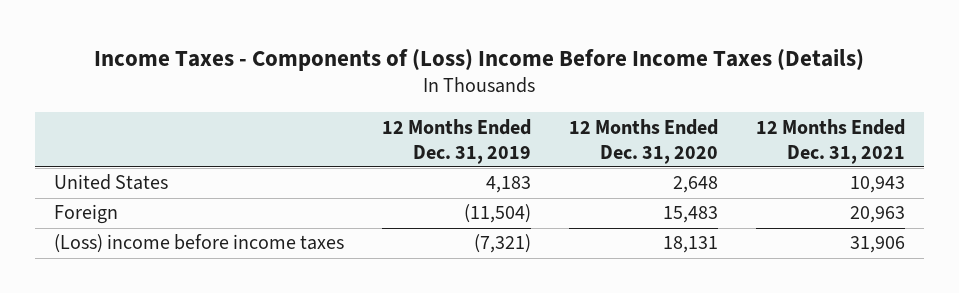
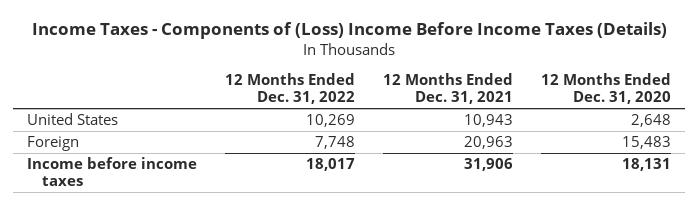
[381,118,531,164] 12 Months Ended Dec. 31, 2019 -> none
none -> [224,73,355,105] 12 Months Ended Dec. 31, 2022
[53,234,344,254] (Loss) income before income taxes -> [27,157,198,187] Income before income taxes

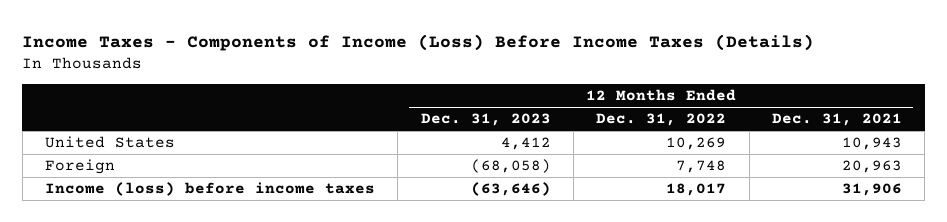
[31,22,667,40] Income Taxes - Components of (Loss) Income Before Income Taxes (Details) -> [22,33,815,51] Income Taxes - Components of Income (Loss) Before Income Taxes (Details)
[540,73,671,105] 12 Months Ended Dec. 31, 2020 -> none
none -> [420,113,551,127] Dec. 31, 2023
[27,157,198,187] Income before income taxes -> [45,182,376,197] Income (loss) before income taxes

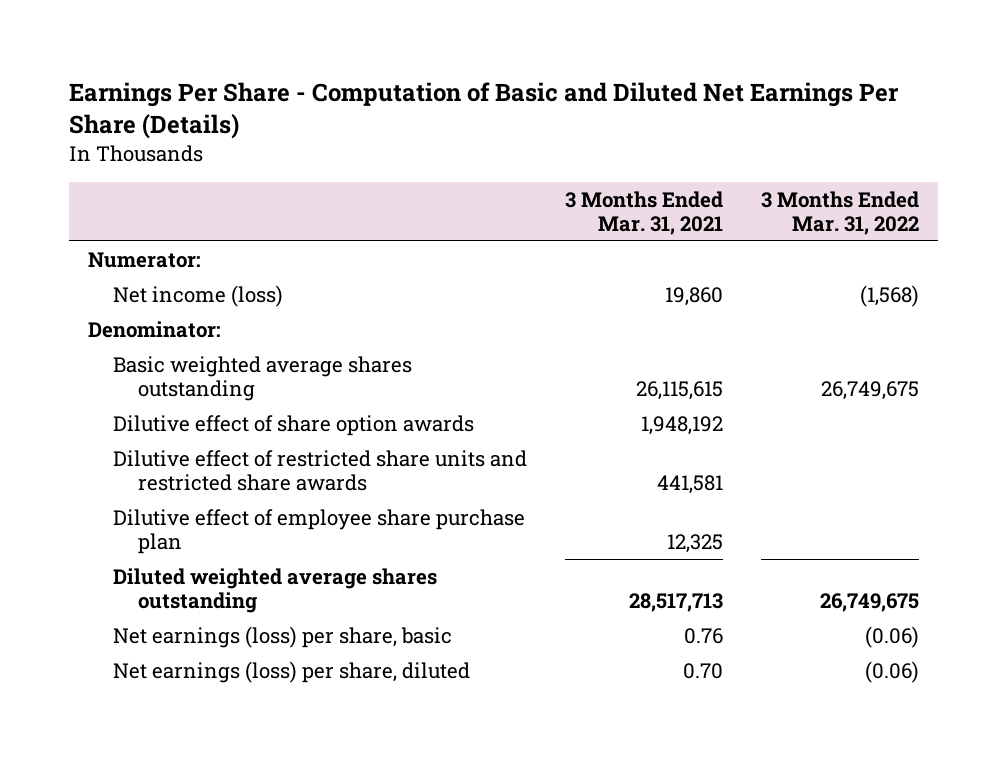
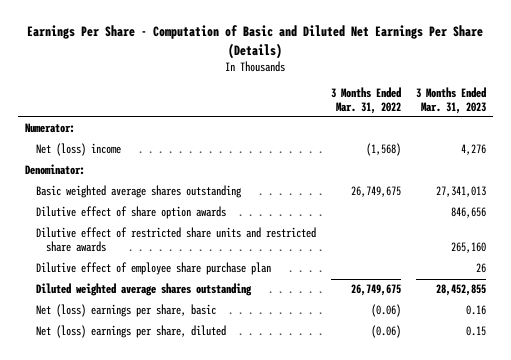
[565,190,724,235] 3 Months Ended Mar. 31, 2021 -> none
none -> [415,86,486,114] 3 Months Ended Mar. 31, 2023
[112,284,283,307] Net income (loss) -> [35,143,121,157] Net (loss) income
[112,625,452,648] Net earnings (loss) per share, basic -> [35,304,216,318] Net (loss) earnings per share, basic
[112,660,470,683] Net earnings (loss) per share, diluted -> [35,325,226,339] Net (loss) earnings per share, diluted

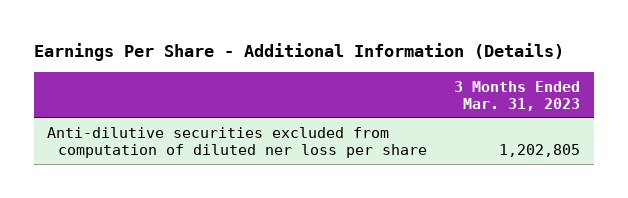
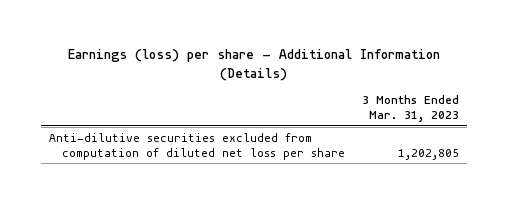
[33,42,564,61] Earnings Per Share - Additional Information (Details) -> [68,49,441,81] Earnings (loss) per share - Additional Information (Details)
[47,126,428,158] Anti-dilutive securities excluded from computation of diluted ner loss per share -> [49,132,346,160] Anti-dilutive securities excluded from computation of diluted net loss per share

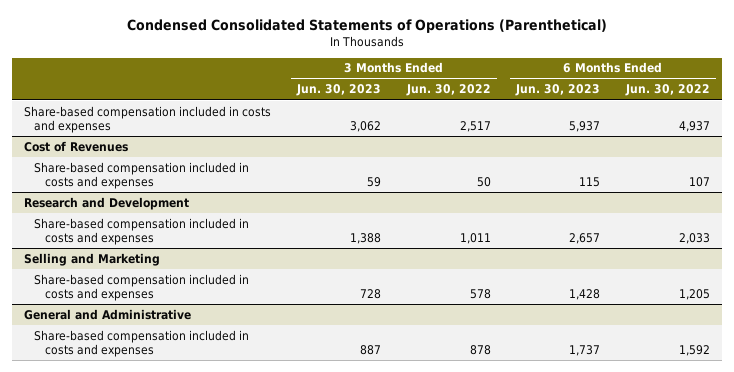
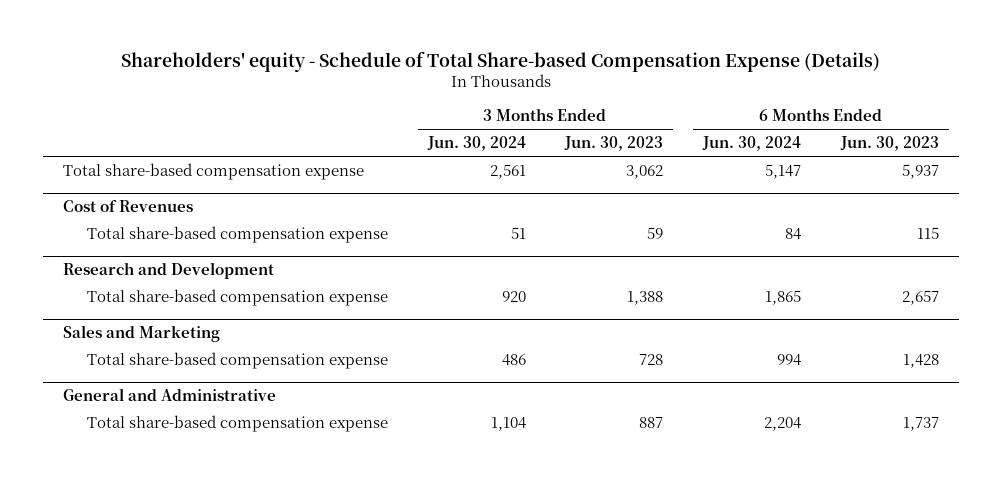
[127,18,608,33] Condensed Consolidated Statements of Operations (Parenthetical) -> [121,50,881,72] Shareholders' equity - Schedule of Total Share-based Compensation Expense (Details)
[405,84,491,97] Jun. 30, 2022 -> none
[624,84,710,97] Jun. 30, 2022 -> none
none -> [426,136,526,152] Jun. 30, 2024
none -> [702,136,802,152] Jun. 30, 2024
[24,105,272,134] Share-based compensation included in costs and expenses -> [63,162,365,180] Total share-based compensation expense
[34,161,250,190] Share-based compensation included in costs and expenses -> [86,225,388,243] Total share-based compensation expense
[34,217,250,246] Share-based compensation included in costs and expenses -> [86,288,388,306] Total share-based compensation expense
[24,252,161,266] Selling and Marketing -> [63,325,221,343] Sales and Marketing
[34,273,250,302] Share-based compensation included in costs and expenses -> [86,351,388,369] Total share-based compensation expense
[34,329,250,358] Share-based compensation included in costs and expenses -> [86,414,388,432] Total share-based compensation expense

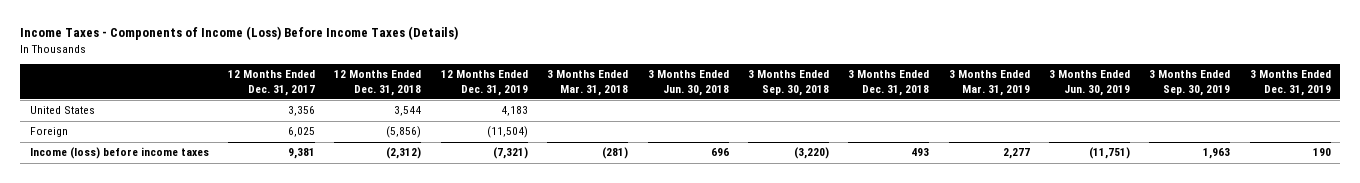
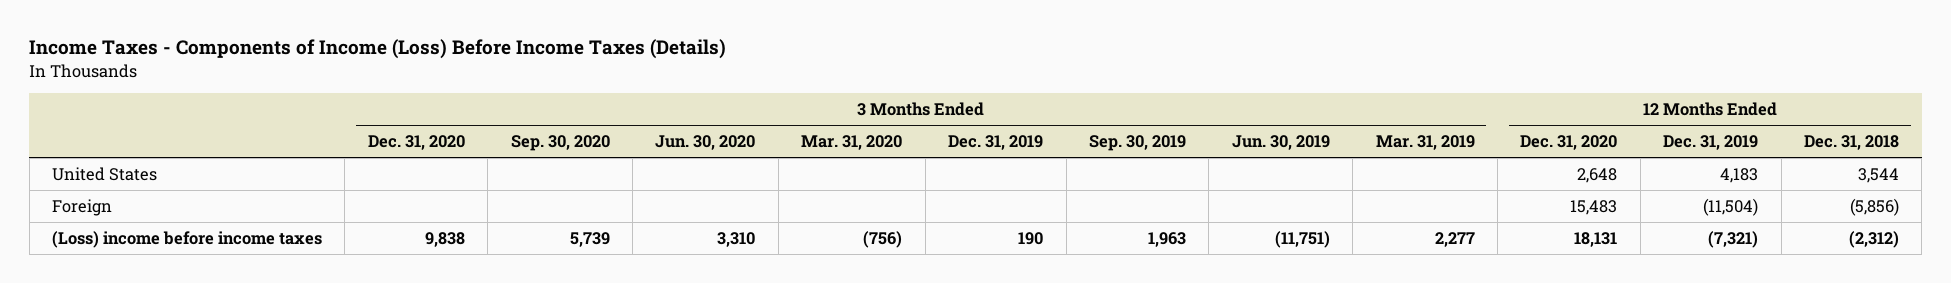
[228,70,316,96] 12 Months Ended Dec. 31, 2017 -> none
[547,70,629,96] 3 Months Ended Mar. 31, 2018 -> none
[647,70,729,96] 3 Months Ended Jun. 30, 2018 -> none
[747,70,829,96] 3 Months Ended Sep. 30, 2018 -> none
[848,70,930,96] 3 Months Ended Dec. 31, 2018 -> none
none -> [367,135,465,151] Dec. 31, 2020
none -> [510,135,610,152] Sep. 30, 2020
none -> [655,135,756,151] Jun. 30, 2020
none -> [801,135,903,151] Mar. 31, 2020
none -> [1520,135,1618,151] Dec. 31, 2020
[29,147,209,160] Income (loss) before income taxes -> [51,231,322,249] (Loss) income before income taxes

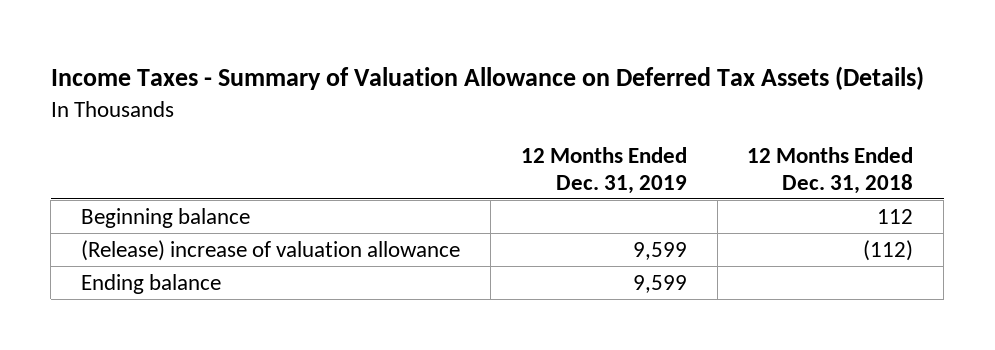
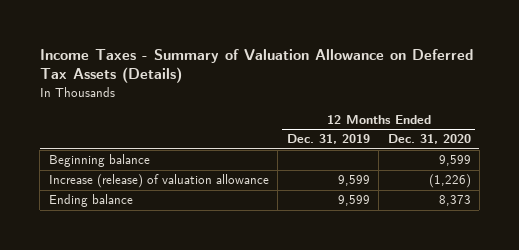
[747,146,914,194] 12 Months Ended Dec. 31, 2018 -> none
none -> [387,134,471,145] Dec. 31, 2020
[81,239,461,261] (Release) increase of valuation allowance -> [48,174,269,189] Increase (release) of valuation allowance

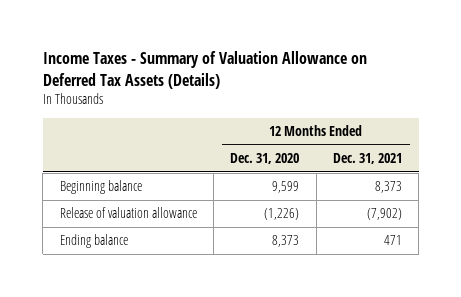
[286,134,370,145] Dec. 31, 2019 -> none
none -> [332,153,402,165] Dec. 31, 2021
[48,174,269,189] Increase (release) of valuation allowance -> [59,207,197,219] Release of valuation allowance

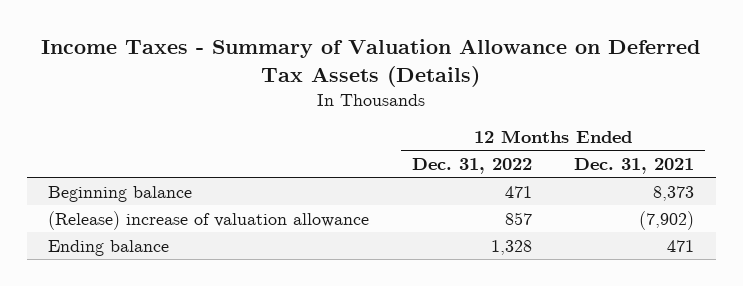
[230,153,300,165] Dec. 31, 2020 -> none
none -> [411,157,532,174] Dec. 31, 2022
[59,207,197,219] Release of valuation allowance -> [48,210,370,230] (Release) increase of valuation allowance

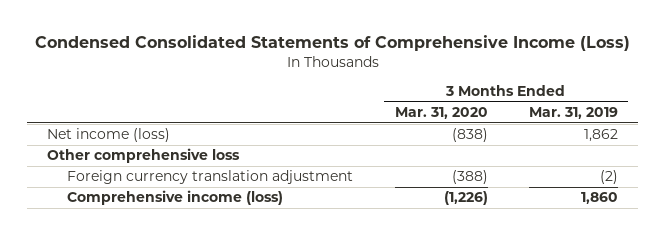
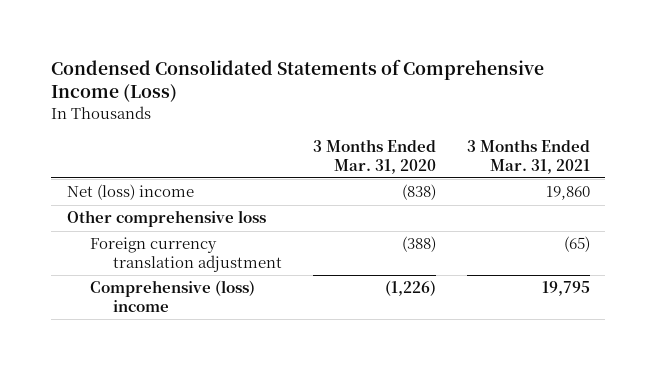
[528,107,618,120] Mar. 31, 2019 -> none
none -> [466,139,590,174] 3 Months Ended Mar. 31, 2021
[47,128,171,143] Net income (loss) -> [66,184,194,201] Net (loss) income
[67,190,284,206] Comprehensive income (loss) -> [90,280,256,312] Comprehensive (loss) income

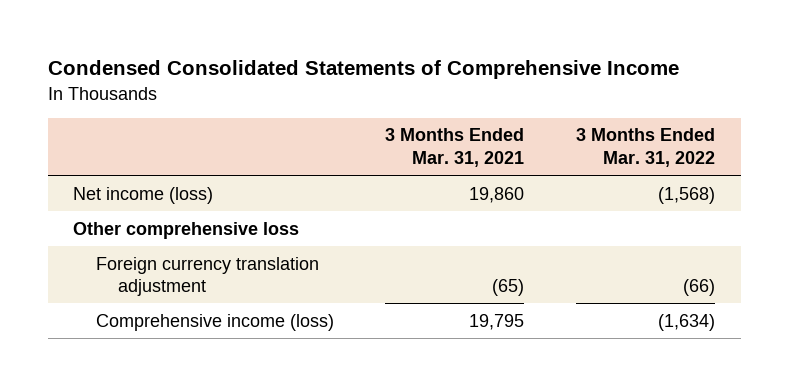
[51,58,545,103] Condensed Consolidated Statements of Comprehensive Income (Loss) -> [47,60,679,80] Condensed Consolidated Statements of Comprehensive Income
[313,139,437,174] 3 Months Ended Mar. 31, 2020 -> none
none -> [576,128,716,167] 3 Months Ended Mar. 31, 2022
[66,184,194,201] Net (loss) income -> [73,186,214,204] Net income (loss)
[90,280,256,312] Comprehensive (loss) income -> [95,313,334,331] Comprehensive income (loss)

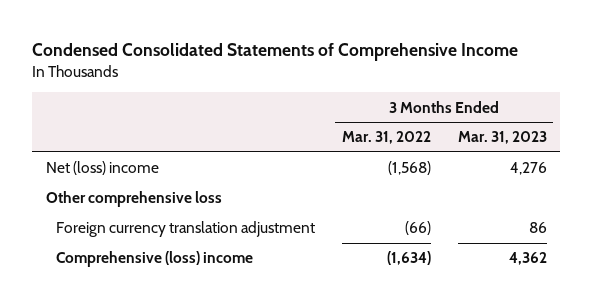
[385,128,525,167] 3 Months Ended Mar. 31, 2021 -> none
none -> [457,131,547,145] Mar. 31, 2023
[73,186,214,204] Net income (loss) -> [45,161,159,176] Net (loss) income
[95,313,334,331] Comprehensive income (loss) -> [56,251,254,268] Comprehensive (loss) income

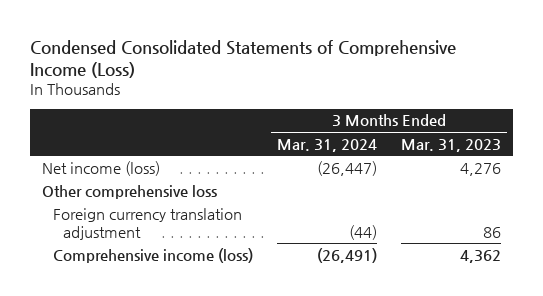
[32,43,519,62] Condensed Consolidated Statements of Comprehensive Income -> [30,39,457,78] Condensed Consolidated Statements of Comprehensive Income (Loss)
[341,131,431,145] Mar. 31, 2022 -> none
none -> [276,138,377,152] Mar. 31, 2024
[45,161,159,176] Net (loss) income -> [42,160,161,176] Net income (loss)
[56,251,254,268] Comprehensive (loss) income -> [52,247,253,263] Comprehensive income (loss)

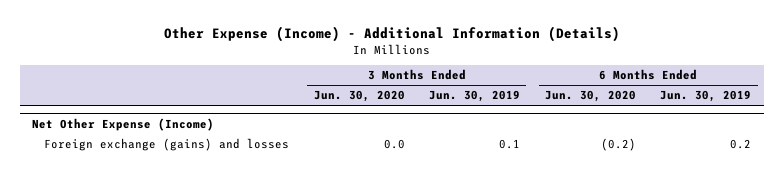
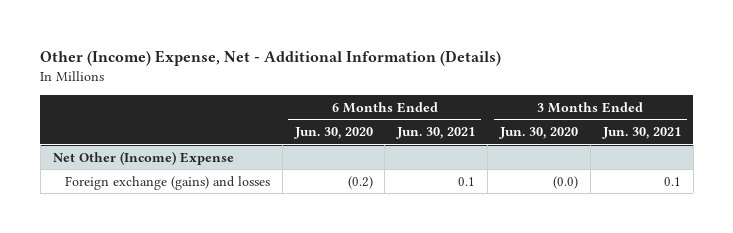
[163,25,620,42] Other Expense (Income) - Additional Information (Details) -> [40,50,502,67] Other (Income) Expense, Net - Additional Information (Details)
[429,90,521,103] Jun. 30, 2019 -> none
[660,90,752,103] Jun. 30, 2019 -> none
none -> [396,127,476,140] Jun. 30, 2021
none -> [601,127,681,140] Jun. 30, 2021
[32,117,215,131] Net Other Expense (Income) -> [52,150,234,165] Net Other (Income) Expense
[383,139,405,150] 0.0 -> [553,175,579,189] (0.0)

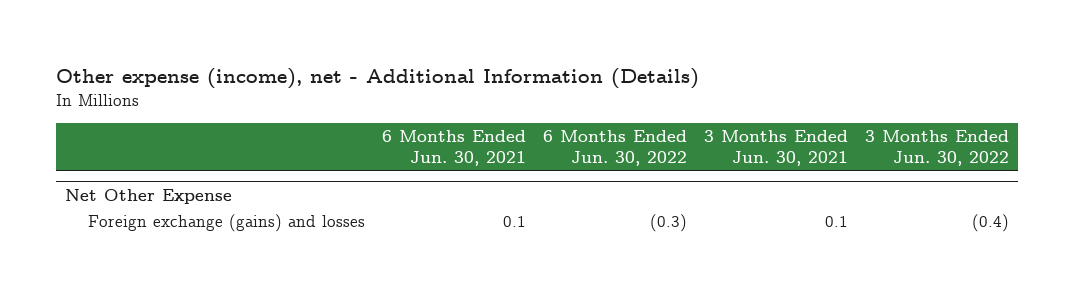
[40,50,502,67] Other (Income) Expense, Net - Additional Information (Details) -> [56,67,700,89] Other expense (income), net - Additional Information (Details)
[293,127,373,140] Jun. 30, 2020 -> none
[499,127,579,140] Jun. 30, 2020 -> none
none -> [543,129,688,166] 6 Months Ended Jun. 30, 2022
none -> [865,129,1010,166] 3 Months Ended Jun. 30, 2022
[52,150,234,165] Net Other (Income) Expense -> [64,188,232,204] Net Other Expense

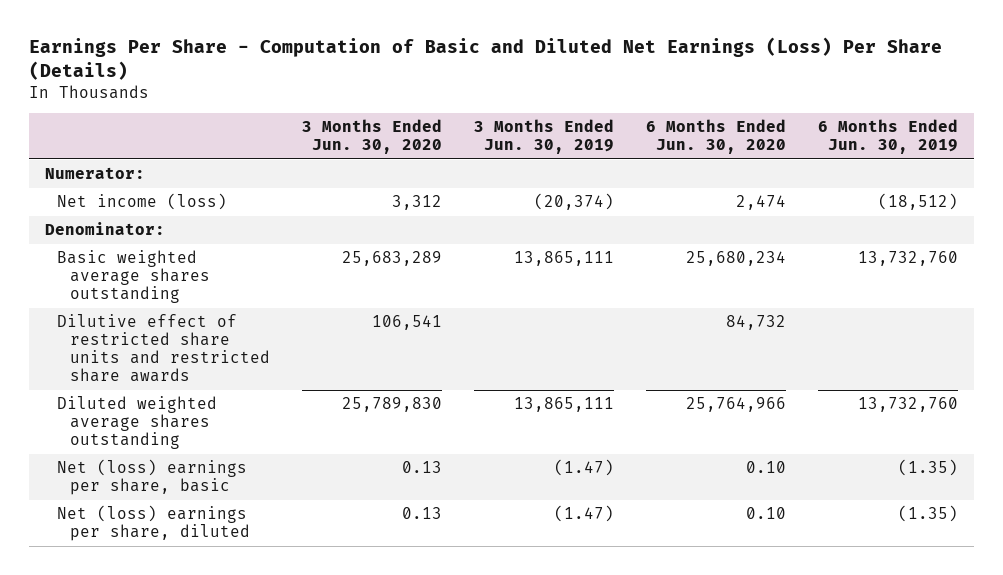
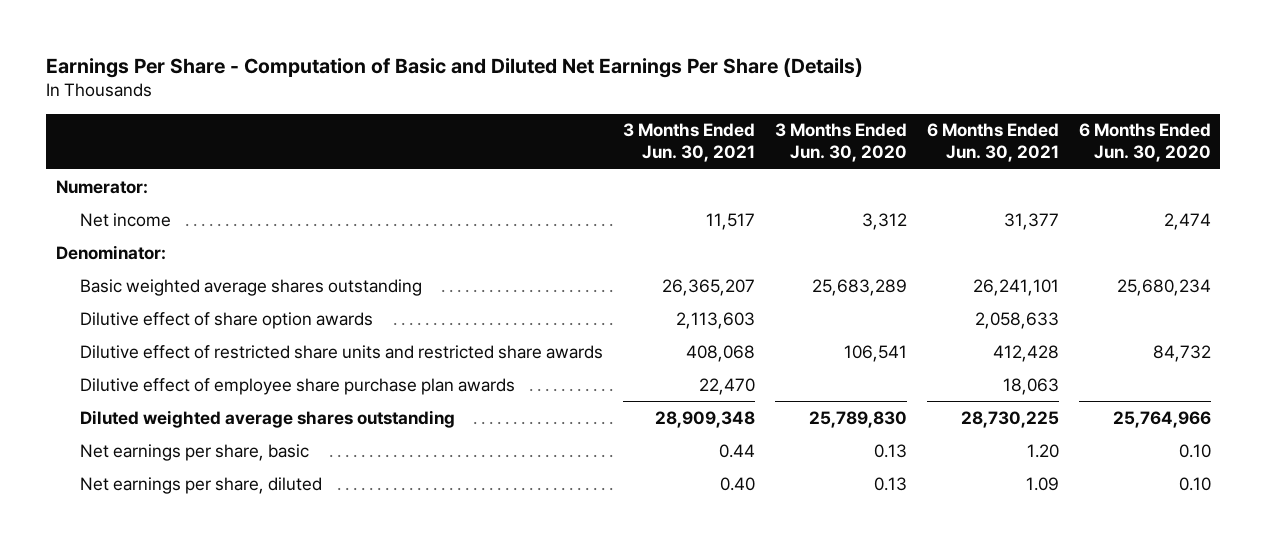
[28,36,942,80] Earnings Per Share - Computation of Basic and Diluted Net Earnings (Loss) Per Share (Details) -> [45,57,863,78] Earnings Per Share - Computation of Basic and Diluted Net Earnings Per Share (Details)
[473,119,614,155] 3 Months Ended Jun. 30, 2019 -> none
[818,119,959,155] 6 Months Ended Jun. 30, 2019 -> none
none -> [623,123,756,163] 3 Months Ended Jun. 30, 2021
none -> [926,123,1059,163] 6 Months Ended Jun. 30, 2021
[57,193,228,211] Net income (loss) -> [80,212,172,227] Net income
none -> [80,311,374,329] Dilutive effect of share option awards
none -> [80,377,516,395] Dilutive effect of employee share purchase plan awards
[57,459,248,496] Net (loss) earnings per share, basic -> [80,443,310,461] Net earnings per share, basic
[57,505,250,542] Net (loss) earnings per share, diluted -> [80,476,323,494] Net earnings per share, diluted

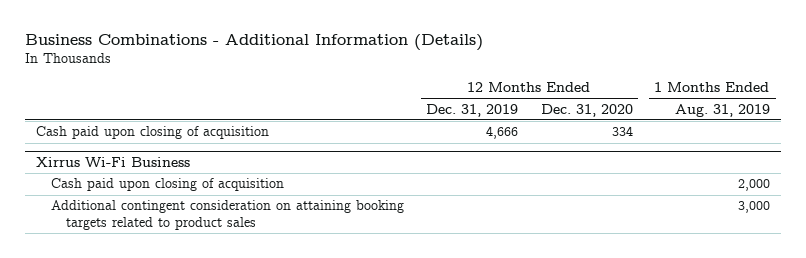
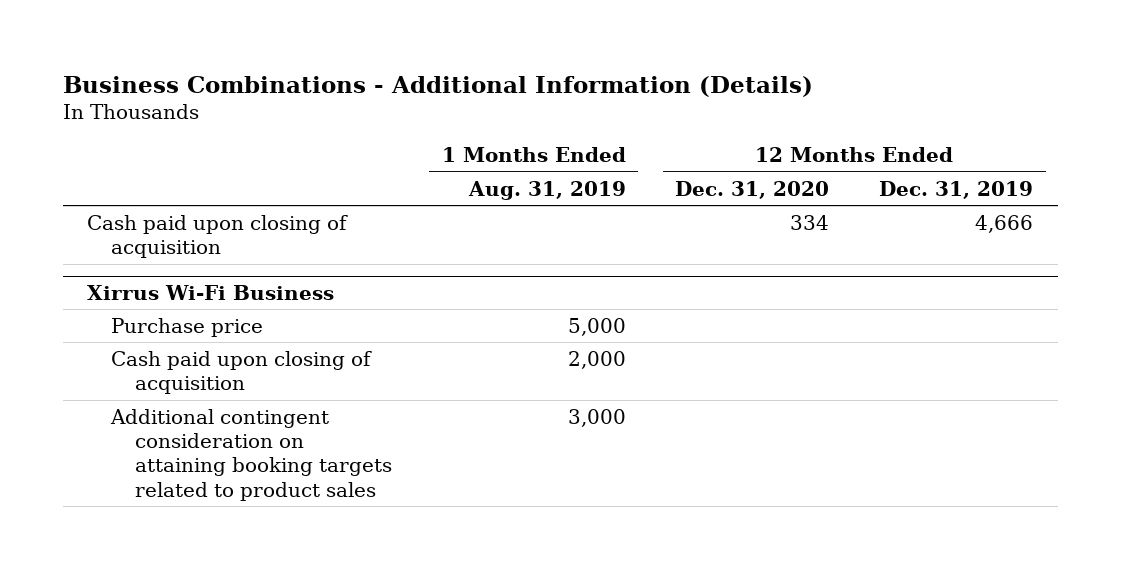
none -> [111,317,264,337] Purchase price

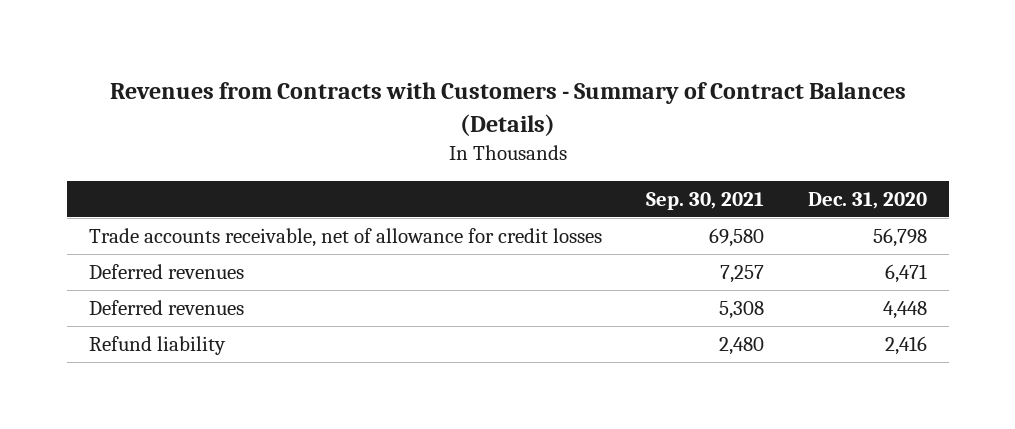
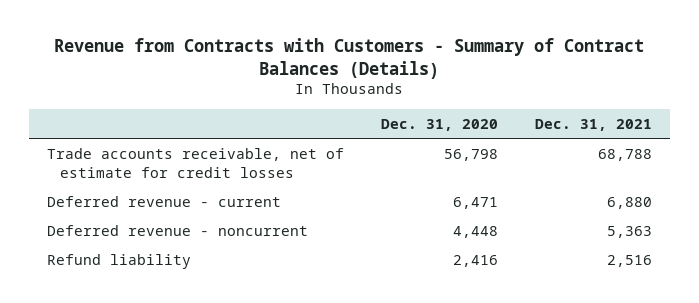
[109,82,906,136] Revenues from Contracts with Customers - Summary of Contract Balances (Details) -> [54,37,645,79] Revenue from Contracts with Customers - Summary of Contract Balances (Details)
[645,191,764,210] Sep. 30, 2021 -> none
none -> [534,119,652,132] Dec. 31, 2021
[88,228,602,248] Trade accounts receivable, net of allowance for credit losses -> [47,147,345,179] Trade accounts receivable, net of estimate for credit losses
[88,264,244,280] Deferred revenues -> [47,195,282,207] Deferred revenue - current
[88,300,244,316] Deferred revenues -> [47,224,309,236] Deferred revenue - noncurrent

